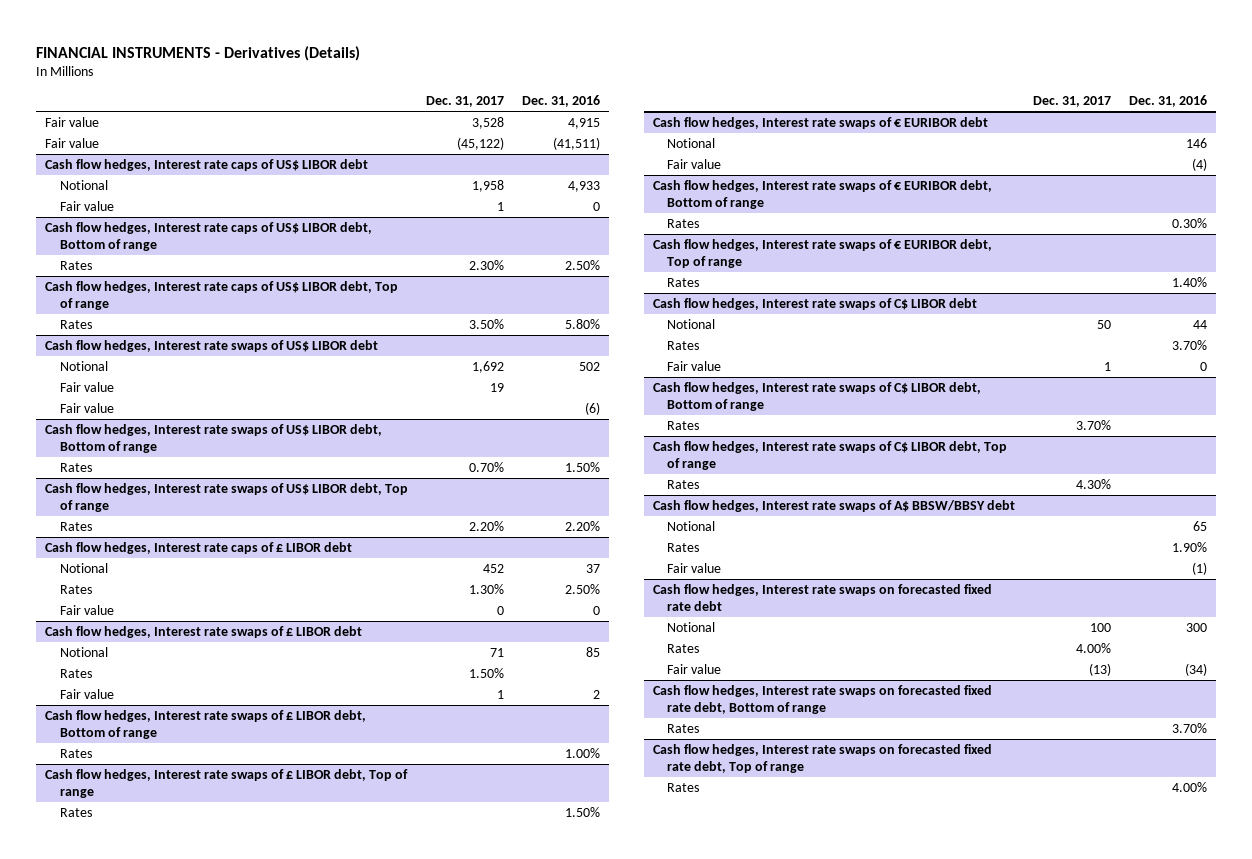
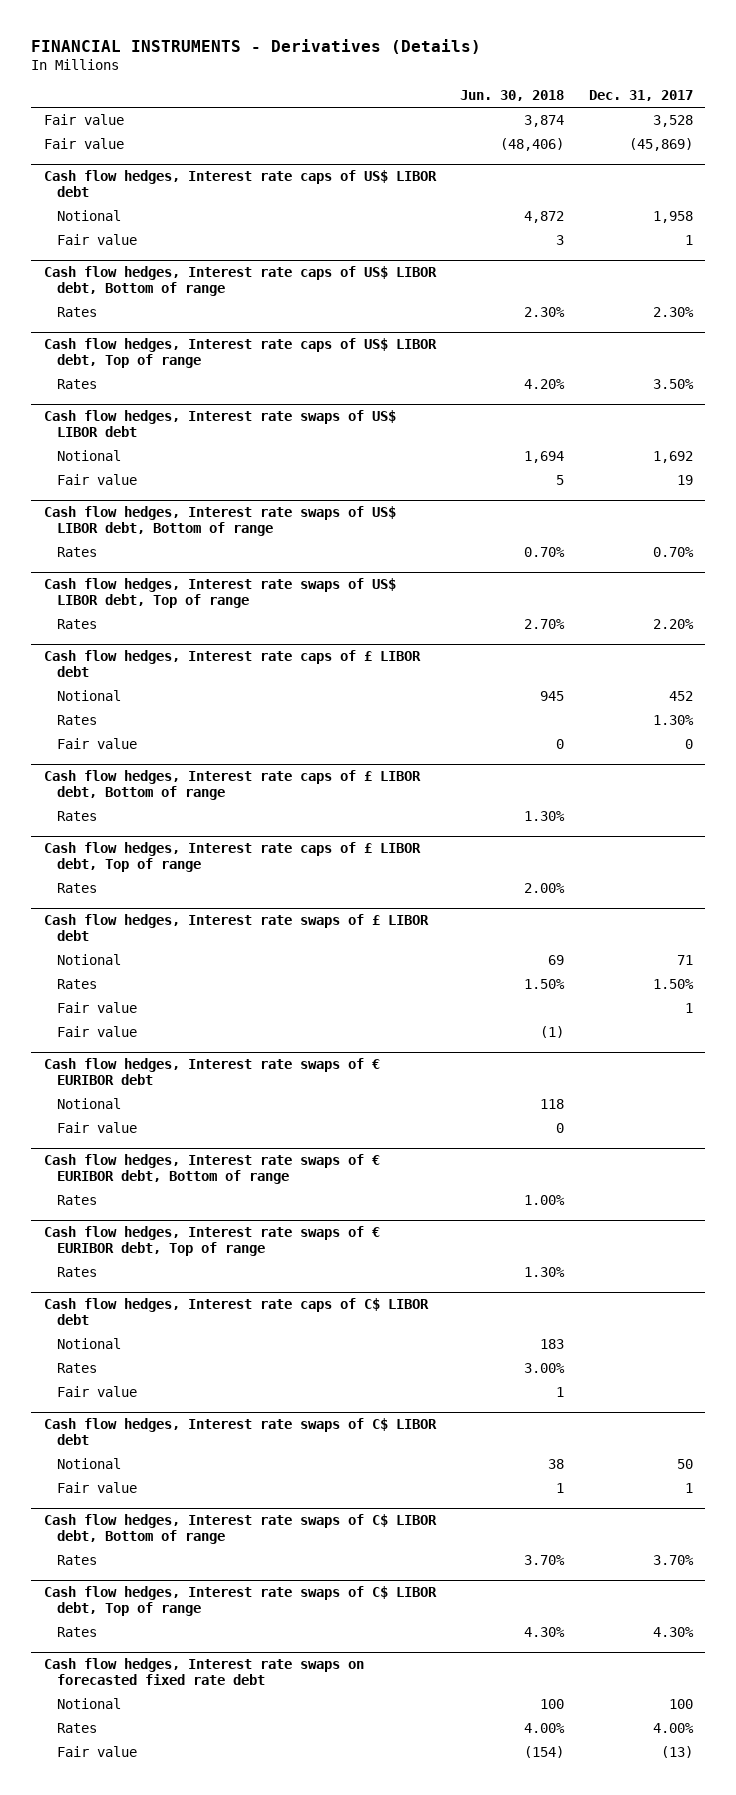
[521,95,600,108] Dec. 31, 2016 -> none
none -> [460,90,565,102] Jun. 30, 2018
[456,137,504,151] (45,122) -> [628,137,693,151] (45,869)
[59,403,114,414] Fair value -> none
none -> [43,769,421,801] Cash flow hedges, Interest rate caps of £ LIBOR debt, Bottom of range
none -> [57,810,98,821] Rates
none -> [43,841,421,873] Cash flow hedges, Interest rate caps of £ LIBOR debt, Top of range
none -> [57,882,98,893] Rates
[45,710,367,739] Cash flow hedges, Interest rate swaps of £ LIBOR debt, Bottom of range -> none
[59,749,92,759] Rates -> none
[45,769,409,798] Cash flow hedges, Interest rate swaps of £ LIBOR debt, Top of range -> none
[59,808,92,818] Rates -> none
none -> [57,1025,138,1037] Fair value
none -> [43,1297,429,1326] Cash flow hedges, Interest rate caps of C$ LIBOR debt
none -> [57,1337,122,1349] Notional
none -> [57,1362,98,1373] Rates
none -> [57,1385,138,1397] Fair value
[667,341,700,351] Rates -> none
[652,500,1015,513] Cash flow hedges, Interest rate swaps of A$ BBSW/BBSY debt -> none
[667,521,716,532] Notional -> none
[667,543,700,553] Rates -> none
[667,563,722,574] Fair value -> none
[652,685,992,714] Cash flow hedges, Interest rate swaps on forecasted fixed rate debt, Bottom of range -> none
[667,724,700,734] Rates -> none
[652,744,992,773] Cash flow hedges, Interest rate swaps on forecasted fixed rate debt, Top of range -> none
[667,783,700,793] Rates -> none

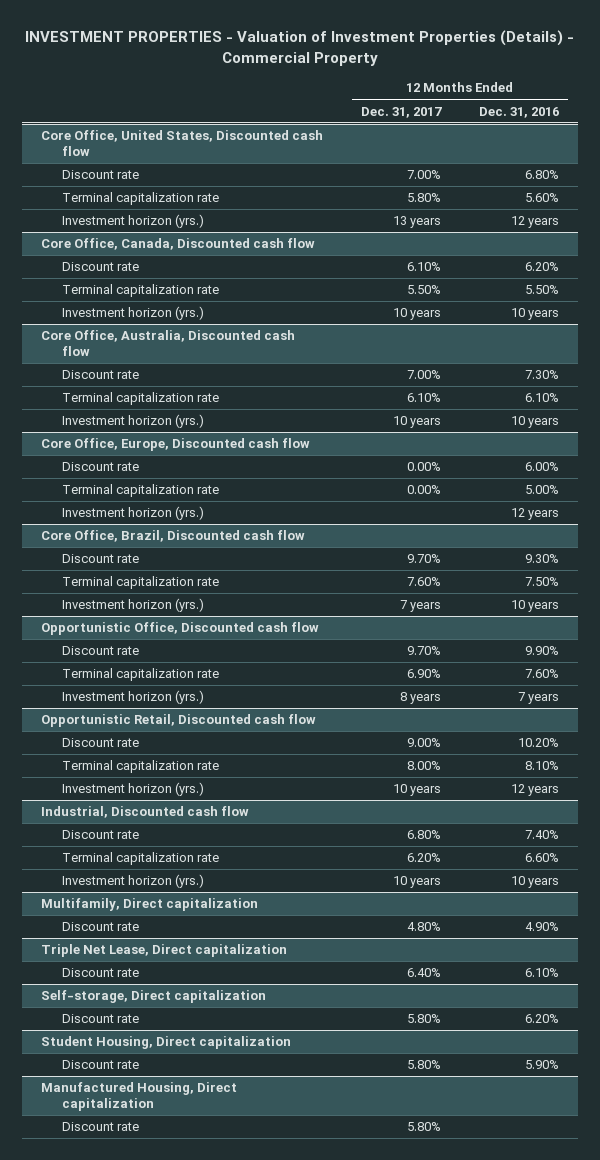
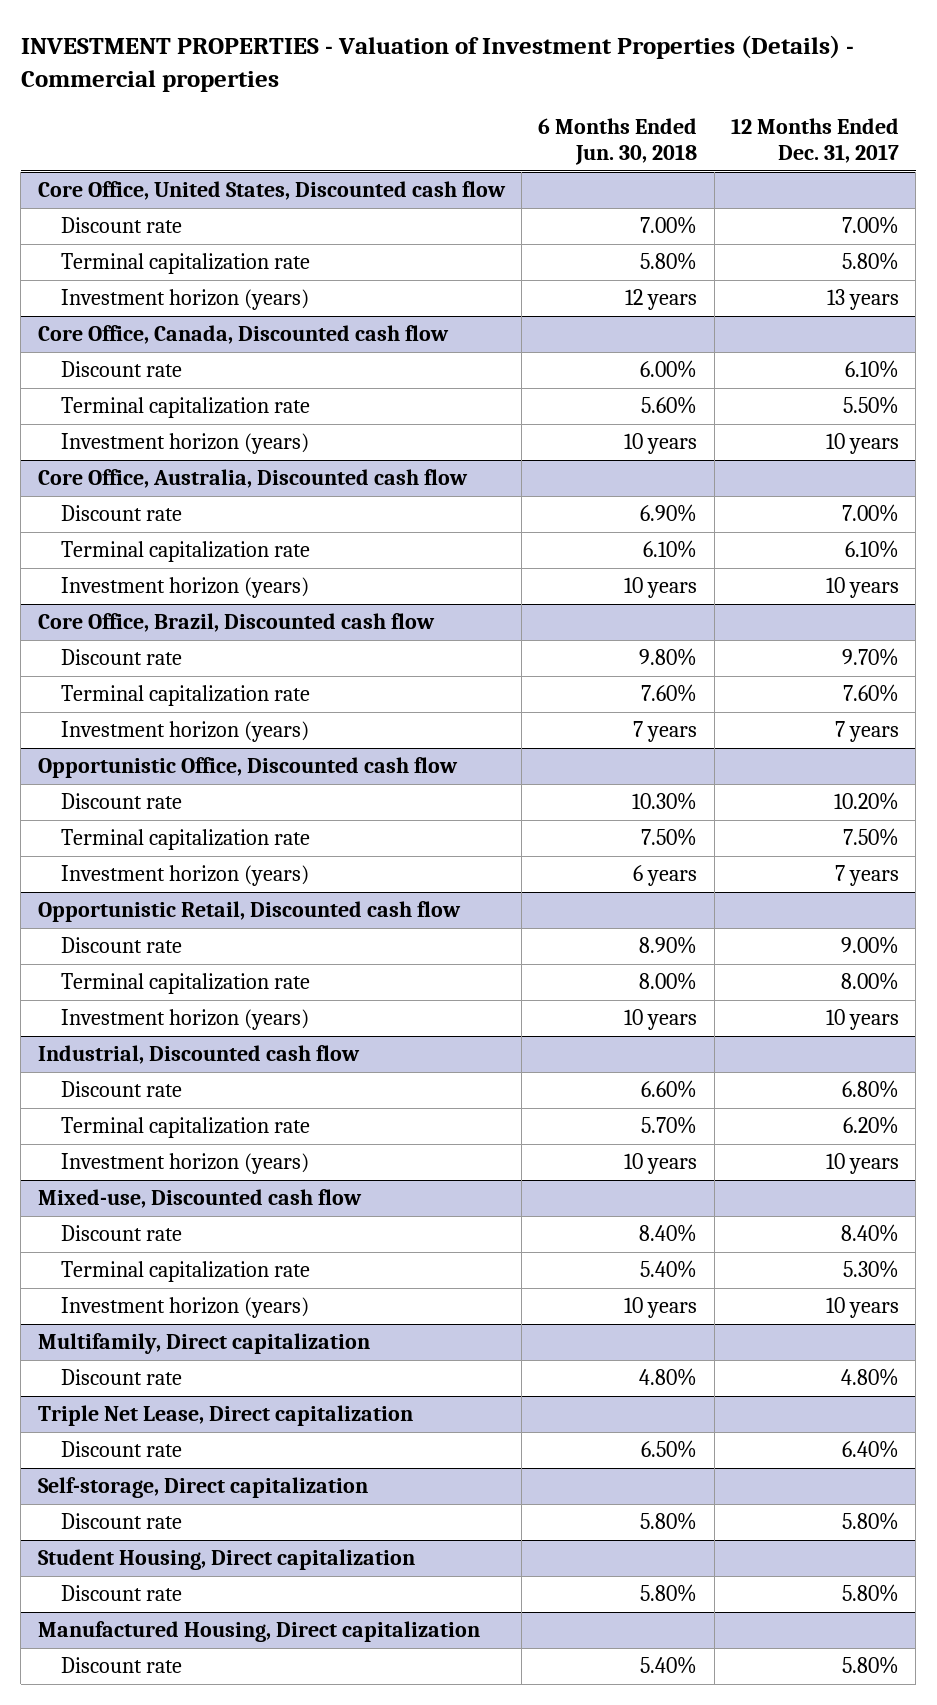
[25,30,575,66] INVESTMENT PROPERTIES - Valuation of Investment Properties (Details) - Commercial Property -> [20,35,854,93] INVESTMENT PROPERTIES - Valuation of Investment Properties (Details) - Commercial properties
[478,106,559,118] Dec. 31, 2016 -> none
none -> [538,117,698,166] 6 Months Ended Jun. 30, 2018
[61,214,204,229] Investment horizon (yrs.) -> [60,289,309,311] Investment horizon (years)
[61,306,204,321] Investment horizon (yrs.) -> [60,433,309,455] Investment horizon (years)
[41,438,311,452] Core Office, Europe, Discounted cash flow -> none
[61,462,139,472] Discount rate -> none
[61,484,219,498] Terminal capitalization rate -> none
[61,506,204,521] Investment horizon (yrs.) -> none
[61,414,204,429] Investment horizon (yrs.) -> [60,577,309,599] Investment horizon (years)
[61,598,204,613] Investment horizon (yrs.) -> [60,721,309,743] Investment horizon (years)
[407,646,442,656] 9.70% -> [834,792,900,811] 10.20%
[407,669,442,679] 6.90% -> [843,828,900,847] 7.50%
[61,690,204,705] Investment horizon (yrs.) -> [60,865,309,887] Investment horizon (years)
[400,692,442,705] 8 years -> [835,865,900,887] 7 years
[61,782,204,797] Investment horizon (yrs.) -> [60,1009,309,1031] Investment horizon (years)
[61,874,204,889] Investment horizon (yrs.) -> [60,1153,309,1175] Investment horizon (years)
none -> [37,1189,362,1209] Mixed-use, Discounted cash flow
none -> [60,1225,182,1242] Discount rate
none -> [60,1261,310,1283] Terminal capitalization rate
none -> [60,1297,309,1319] Investment horizon (years)

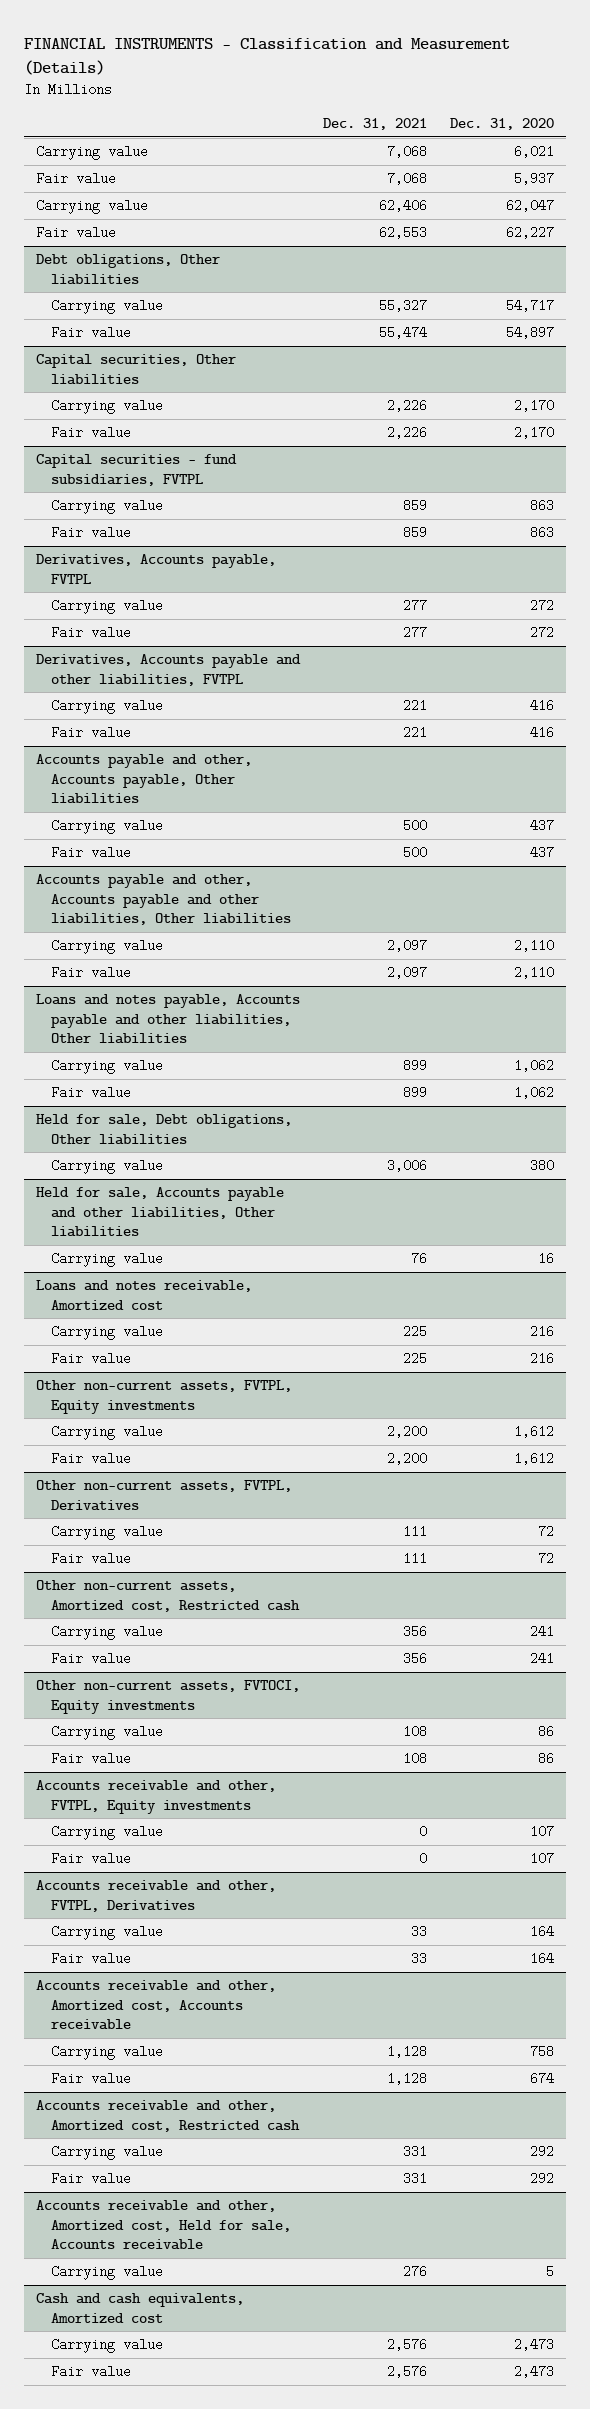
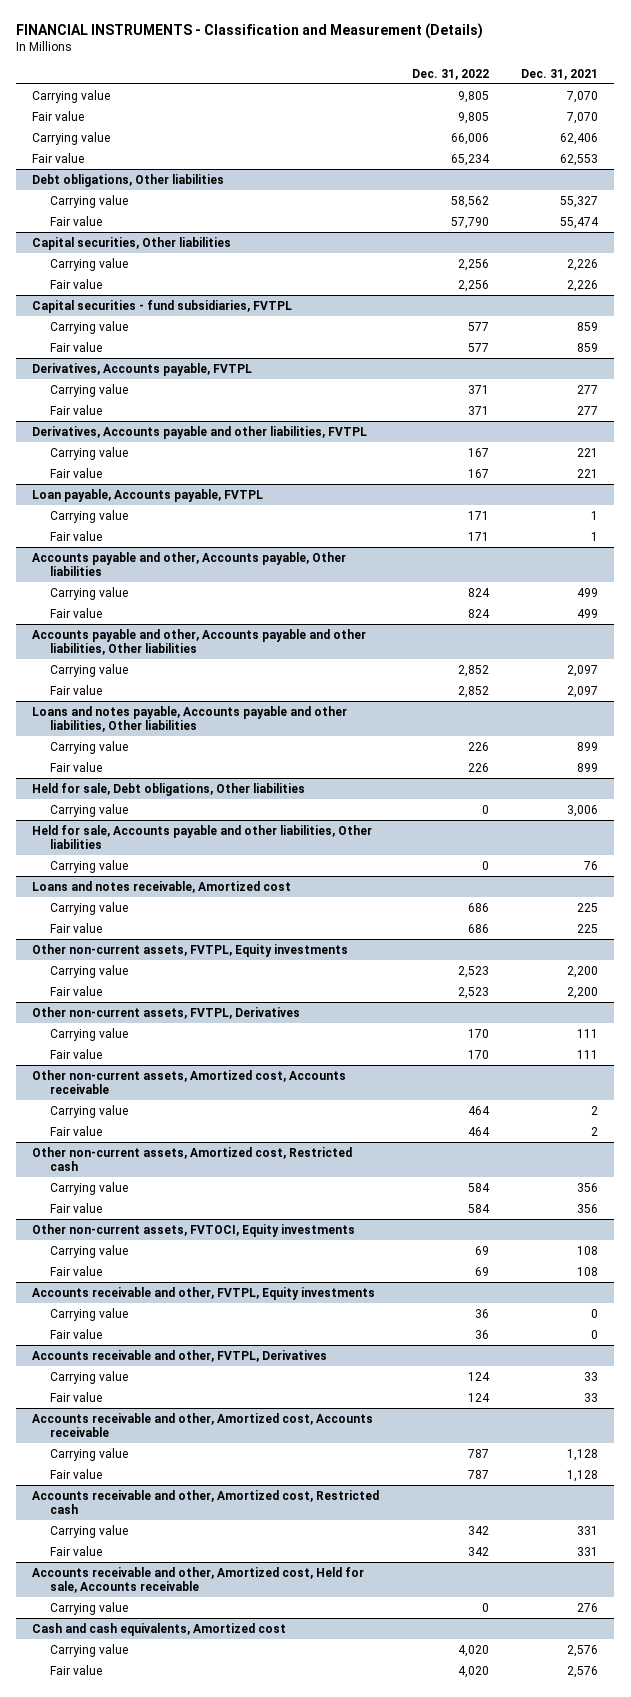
[450,117,555,130] Dec. 31, 2020 -> none
none -> [411,68,489,80] Dec. 31, 2022
[387,145,428,159] 7,068 -> [567,90,599,103] 7,070
[387,172,428,186] 7,068 -> [567,111,599,124] 7,070
none -> [32,488,264,502] Loan payable, Accounts payable, FVTPL
none -> [50,509,129,523] Carrying value
none -> [50,530,103,541] Fair value
[403,819,428,833] 500 -> [577,587,599,597] 499
[403,846,428,860] 500 -> [577,608,599,618] 499
none -> [32,1069,347,1095] Other non-current assets, Amortized cost, Accounts receivable
none -> [50,1104,129,1118] Carrying value
none -> [50,1125,103,1136] Fair value

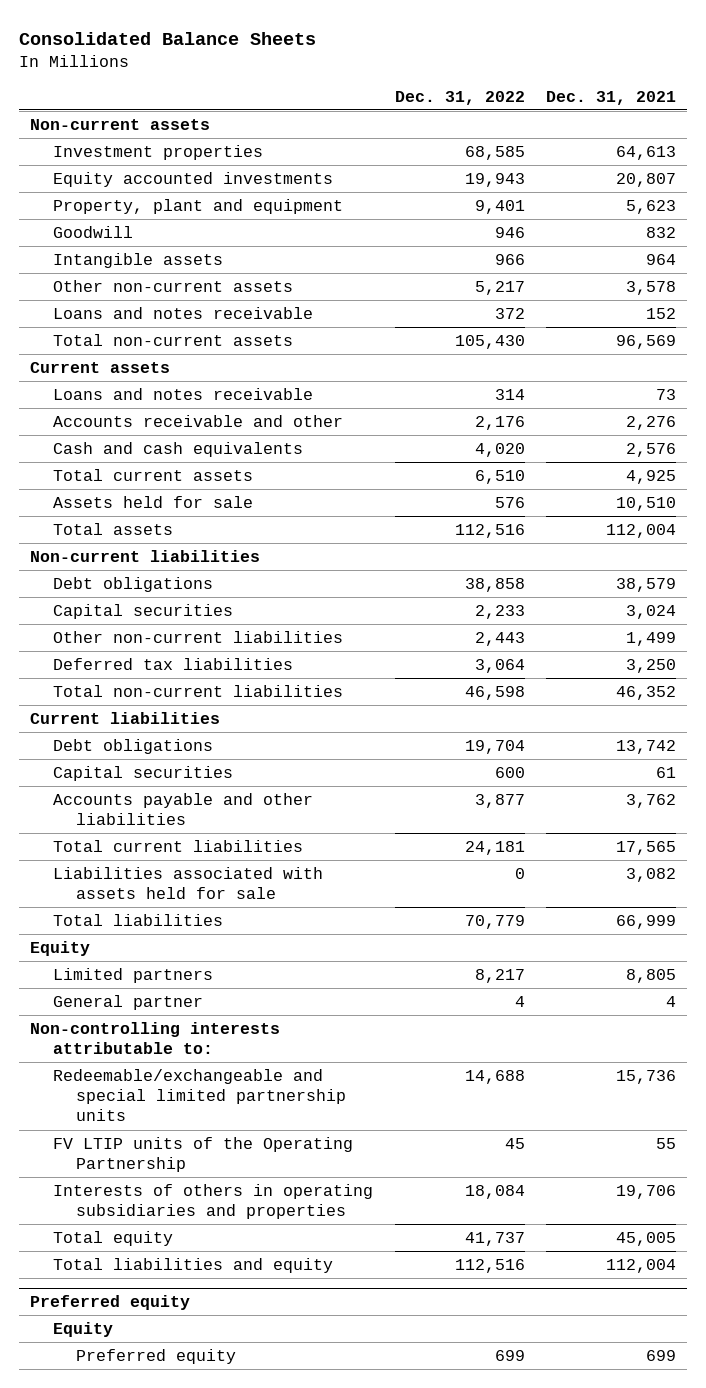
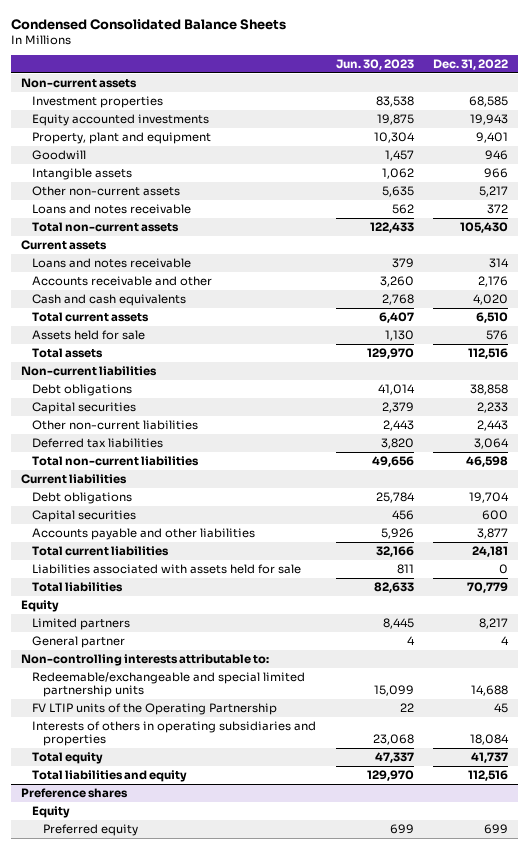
[19,31,317,45] Consolidated Balance Sheets -> [11,18,287,30] Condensed Consolidated Balance Sheets
[545,90,676,105] Dec. 31, 2021 -> none
none -> [335,59,414,71] Jun. 30, 2023
[30,1294,191,1310] Preferred equity -> [20,787,128,798] Preference shares

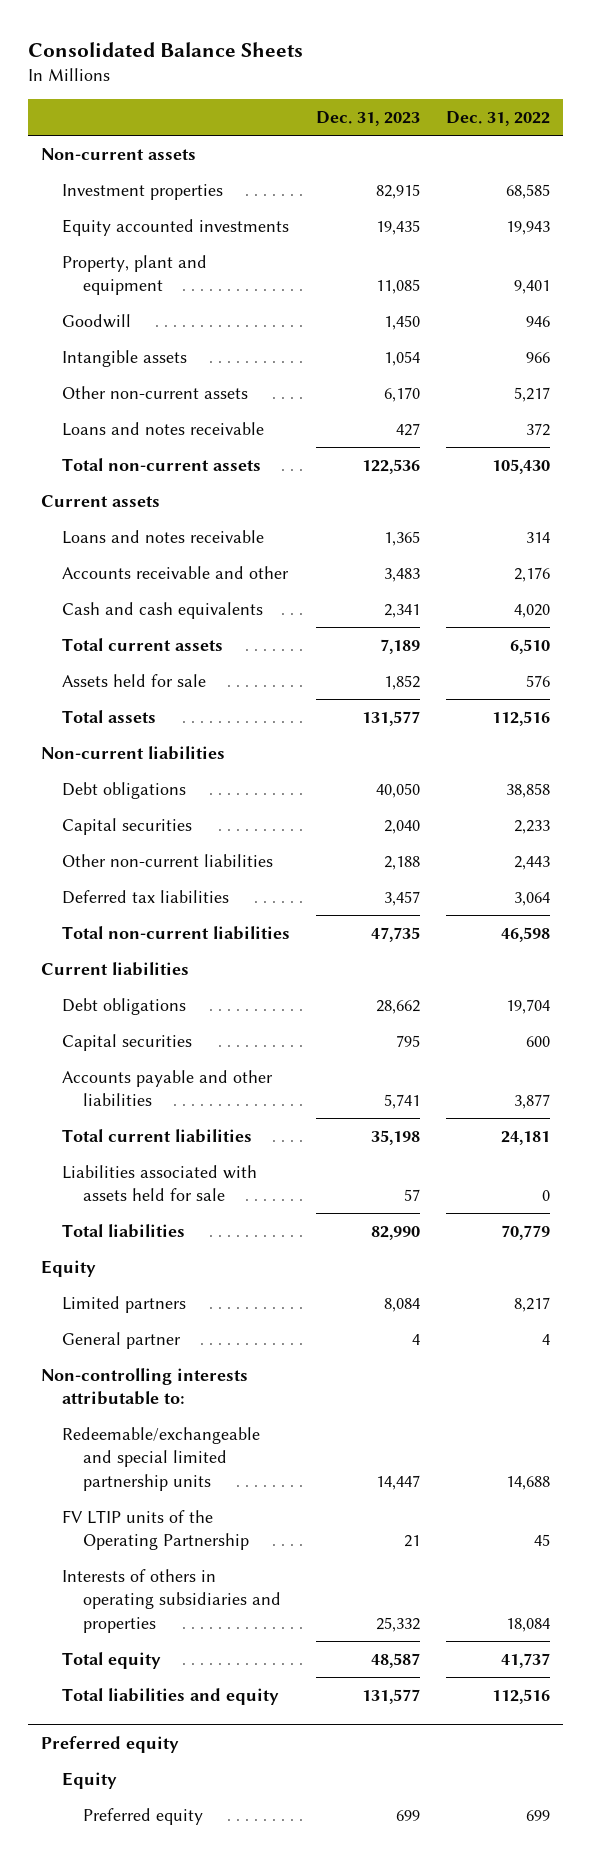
[11,18,287,30] Condensed Consolidated Balance Sheets -> [28,41,304,57] Consolidated Balance Sheets
[335,59,414,71] Jun. 30, 2023 -> none
none -> [316,111,421,127] Dec. 31, 2023
[20,787,128,798] Preference shares -> [41,1735,180,1753] Preferred equity

